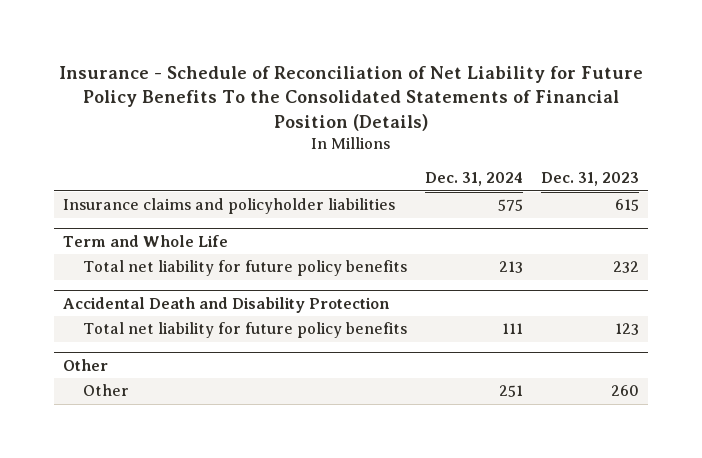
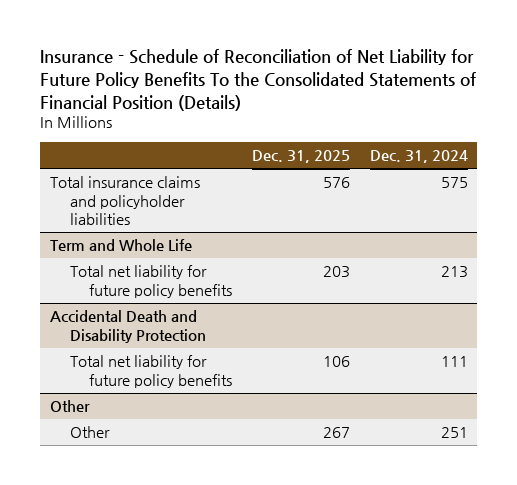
[540,172,639,187] Dec. 31, 2023 -> none
none -> [251,150,350,164] Dec. 31, 2025
[63,198,396,215] Insurance claims and policyholder liabilities -> [49,176,200,226] Total insurance claims and policyholder liabilities

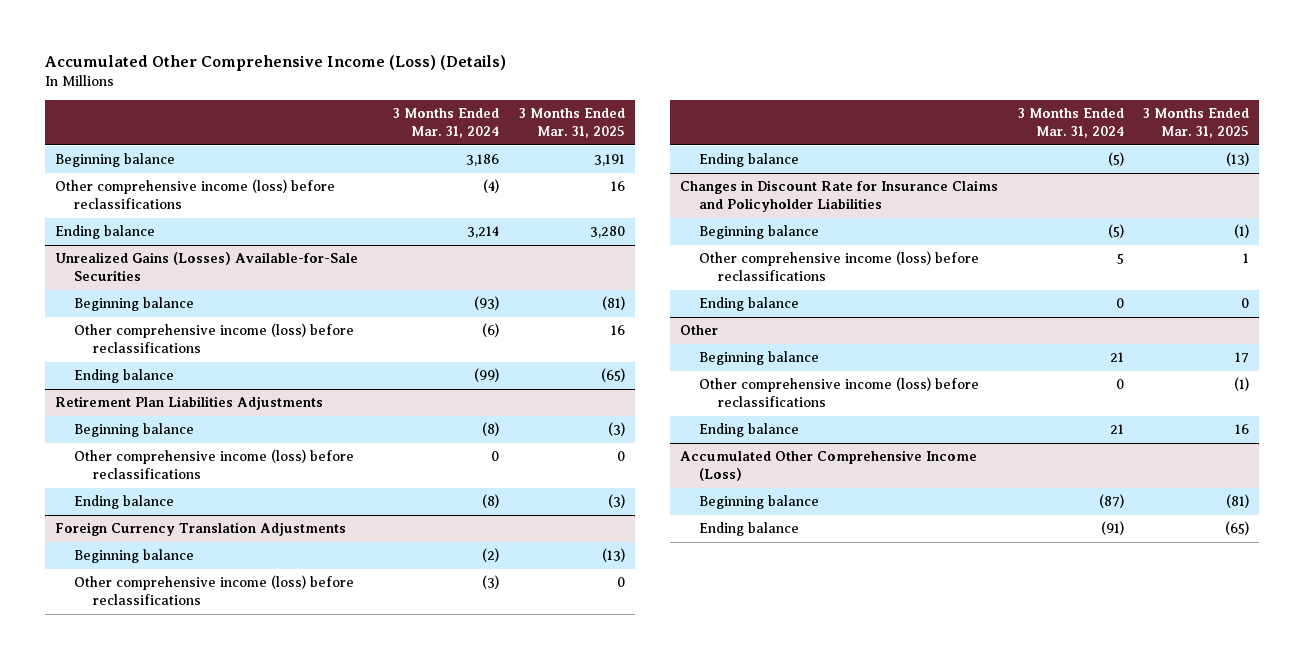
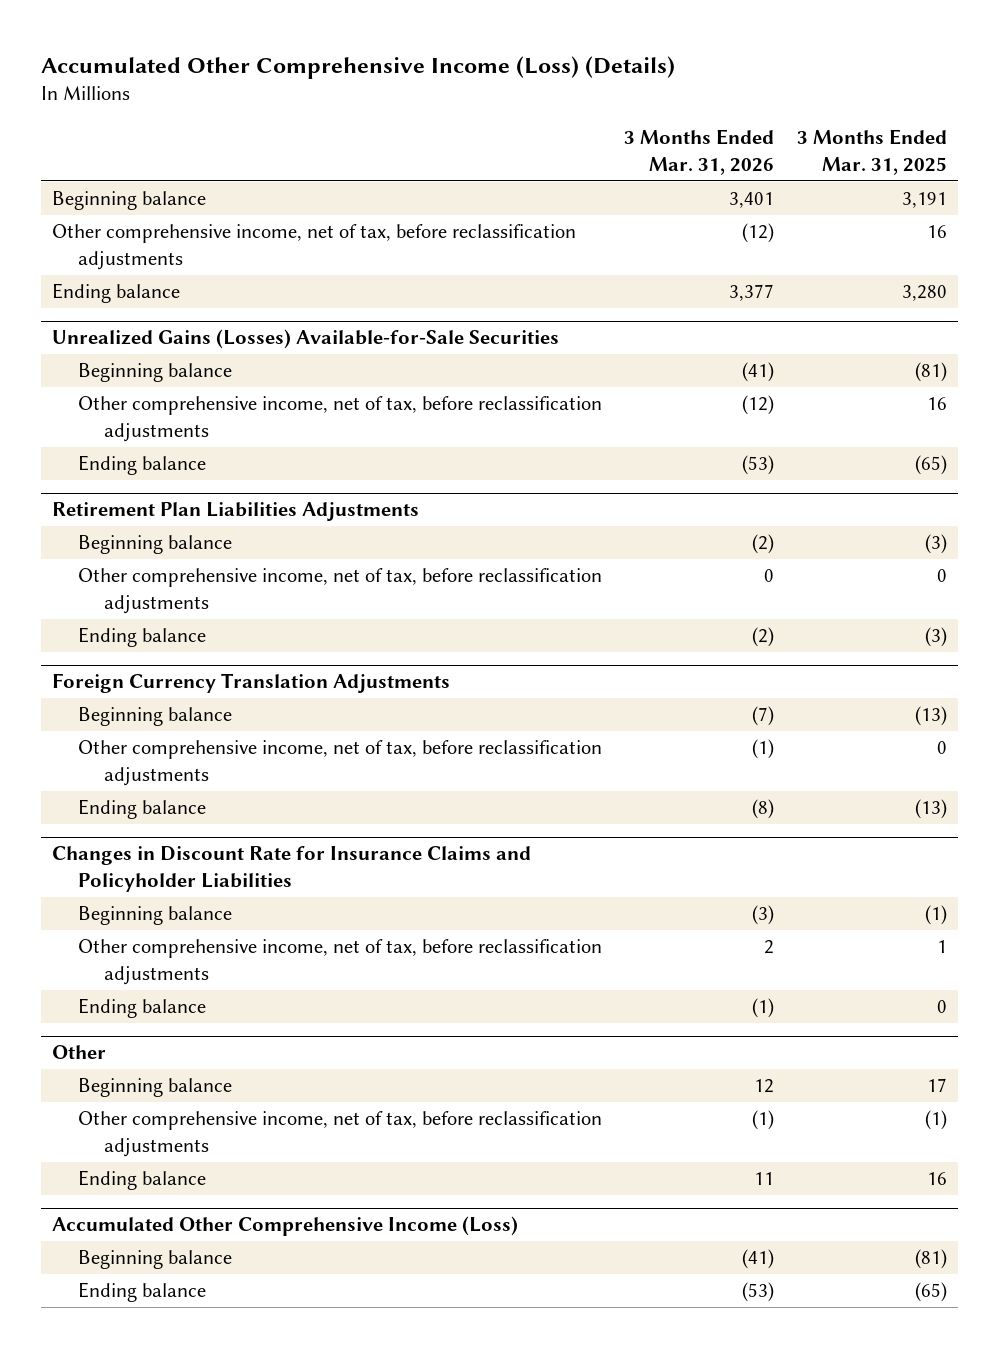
[392,108,499,139] 3 Months Ended Mar. 31, 2024 -> none
none -> [624,129,775,175] 3 Months Ended Mar. 31, 2026
[54,179,335,210] Other comprehensive income (loss) before reclassifications -> [51,224,576,270] Other comprehensive income, net of tax, before reclassification adjustments
[74,323,355,354] Other comprehensive income (loss) before reclassifications -> [77,396,602,442] Other comprehensive income, net of tax, before reclassification adjustments
[74,449,355,480] Other comprehensive income (loss) before reclassifications -> [77,568,602,614] Other comprehensive income, net of tax, before reclassification adjustments
[74,575,355,606] Other comprehensive income (loss) before reclassifications -> [77,740,602,786] Other comprehensive income, net of tax, before reclassification adjustments
[698,251,979,282] Other comprehensive income (loss) before reclassifications -> [77,939,602,985] Other comprehensive income, net of tax, before reclassification adjustments
[698,377,979,408] Other comprehensive income (loss) before reclassifications -> [77,1111,602,1157] Other comprehensive income, net of tax, before reclassification adjustments

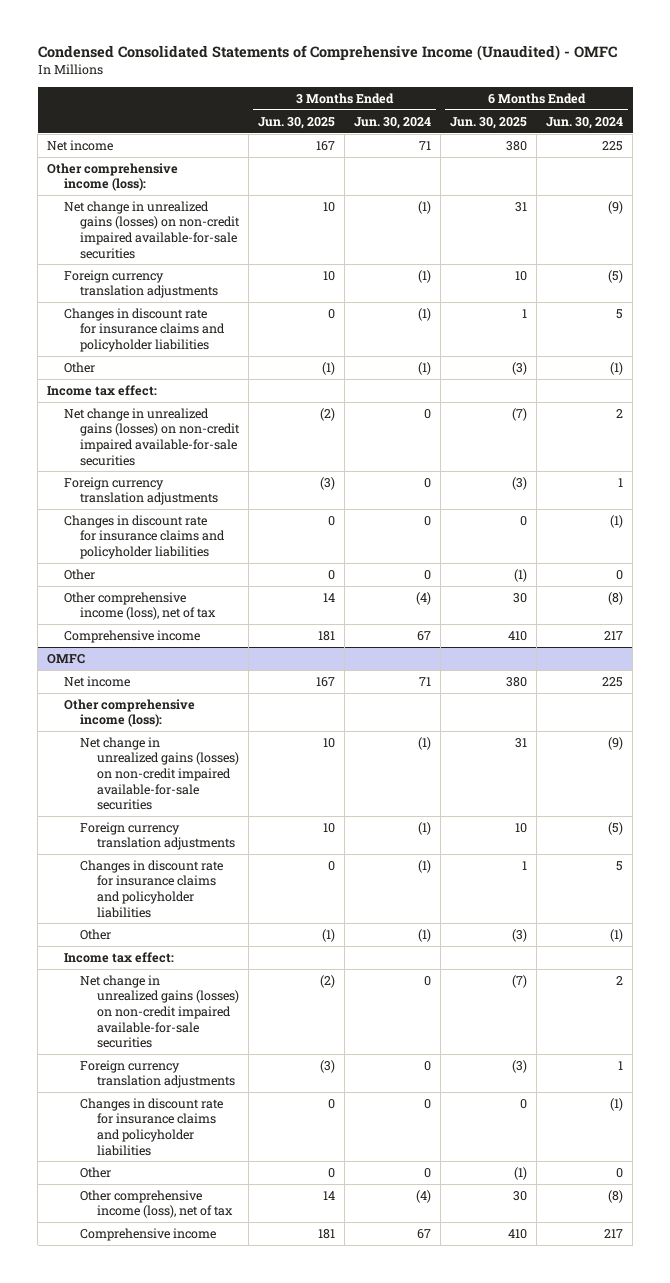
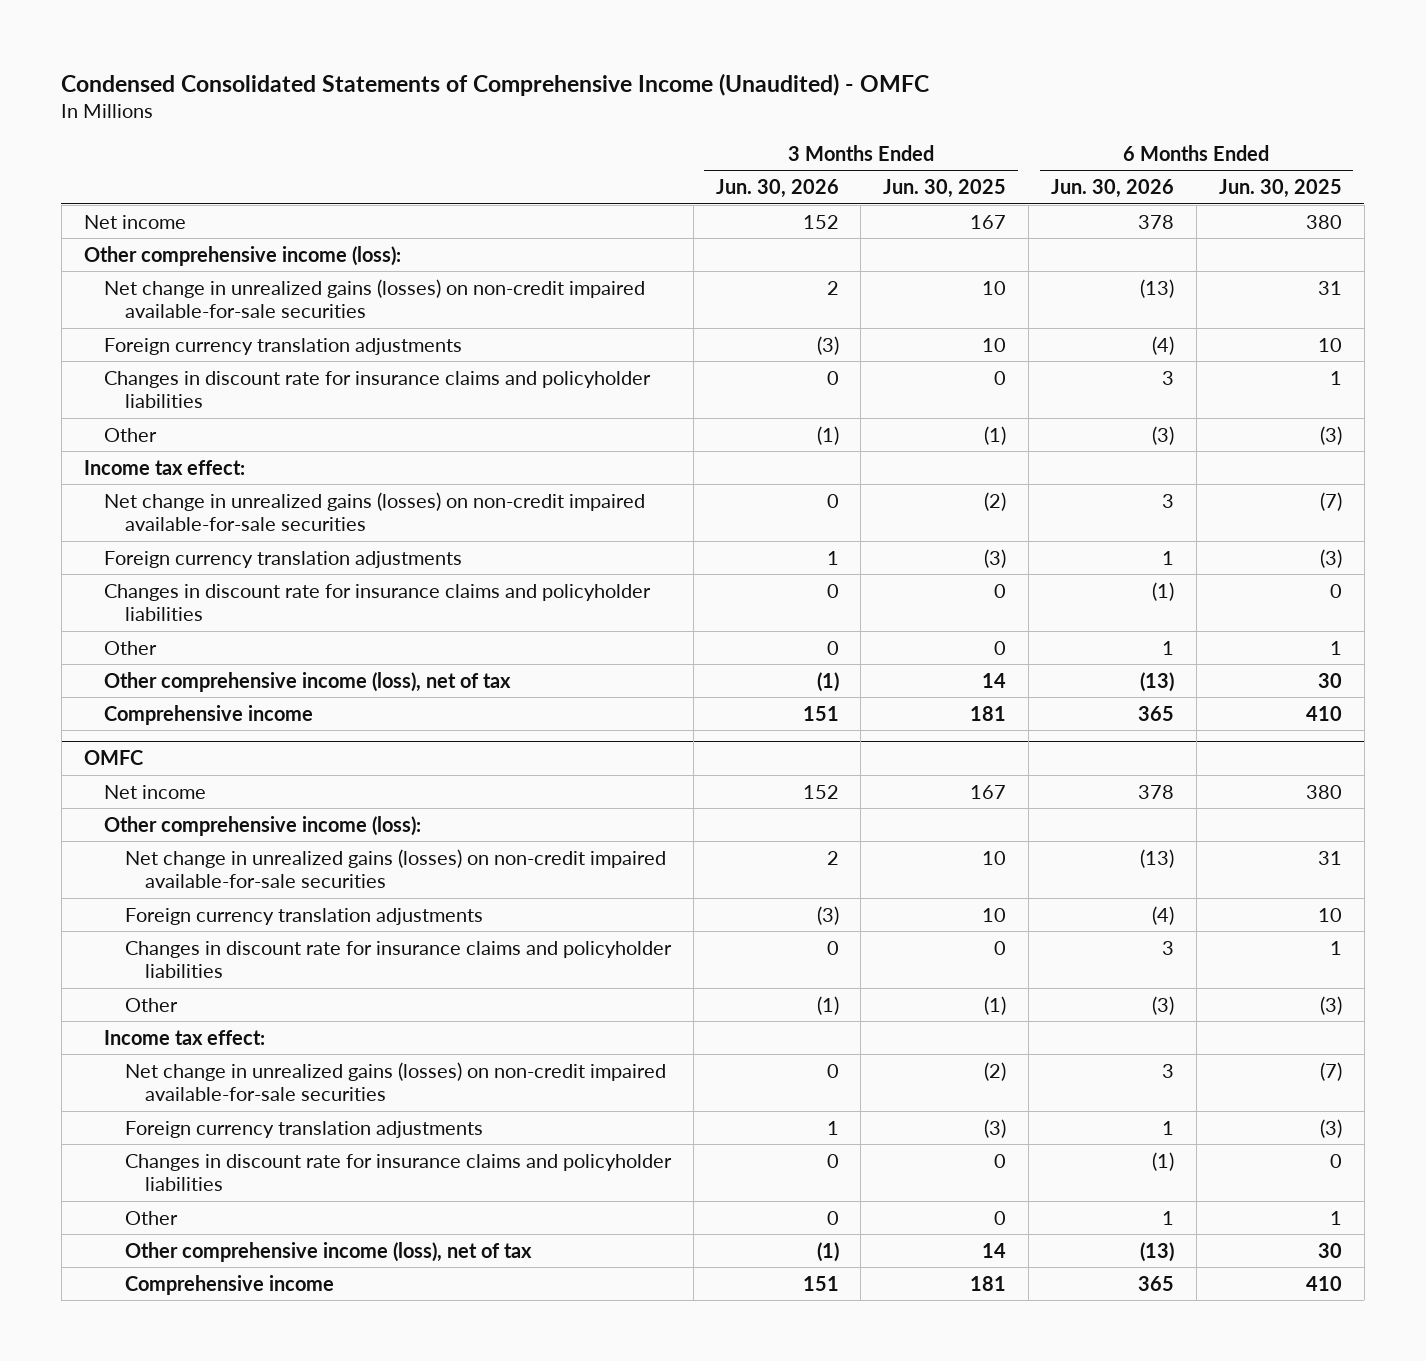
[354,116,432,129] Jun. 30, 2024 -> none
[546,116,624,129] Jun. 30, 2024 -> none
none -> [715,179,839,199] Jun. 30, 2026
none -> [1051,179,1175,199] Jun. 30, 2026
[514,568,528,582] (1) -> [1329,640,1342,655] 1
[514,1166,528,1180] (1) -> [1329,1210,1342,1225] 1

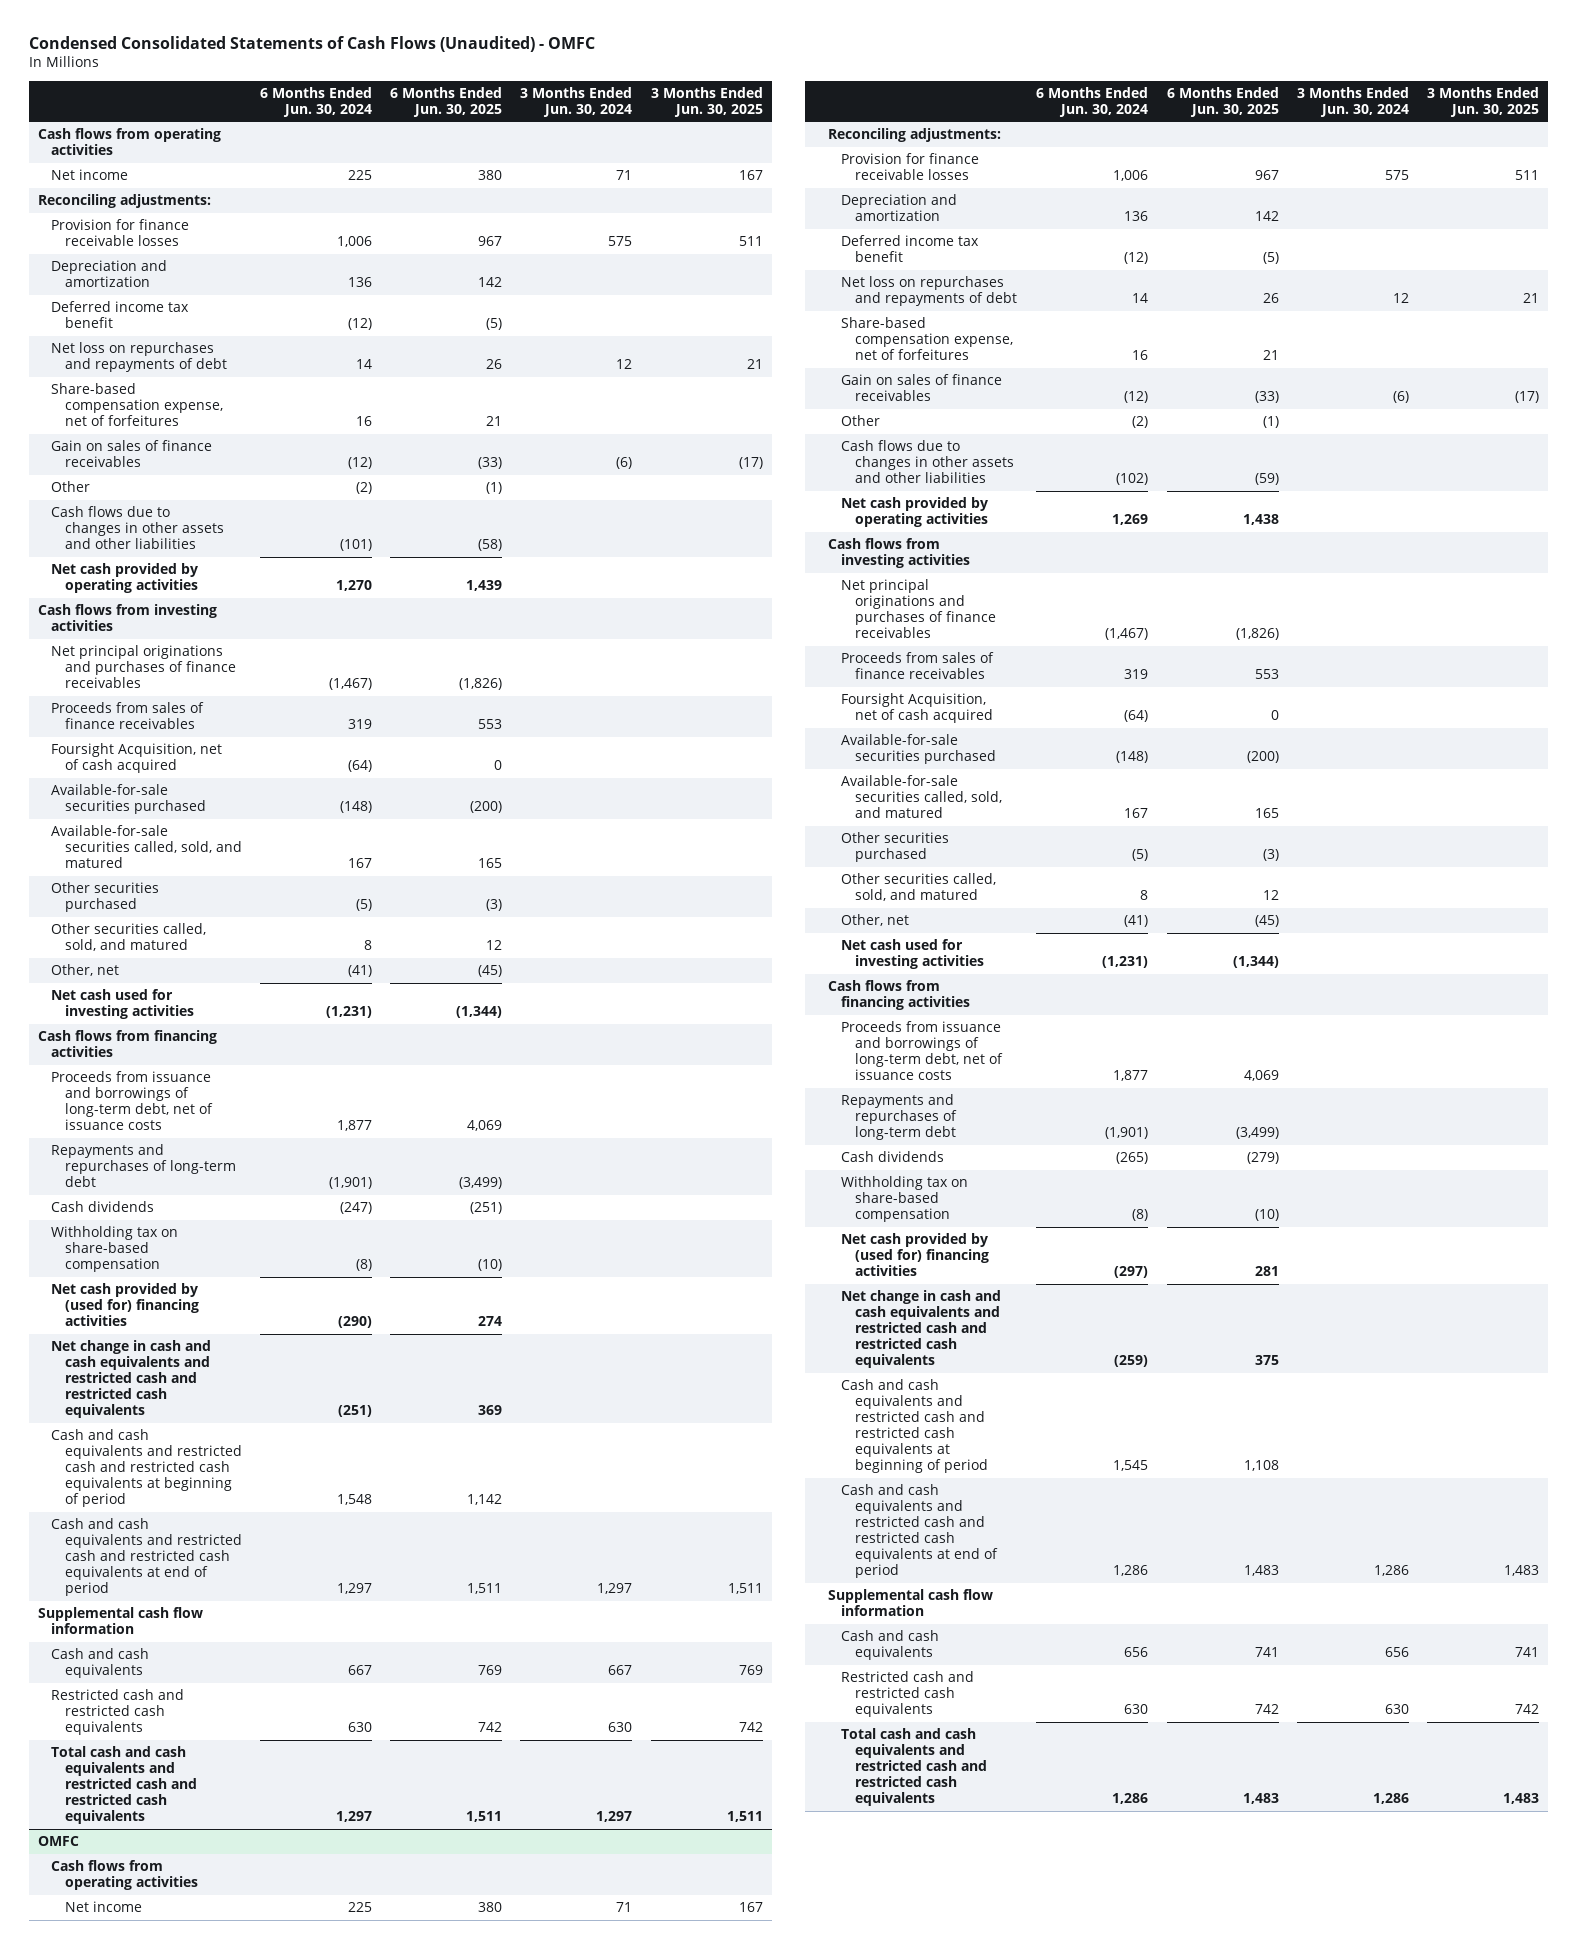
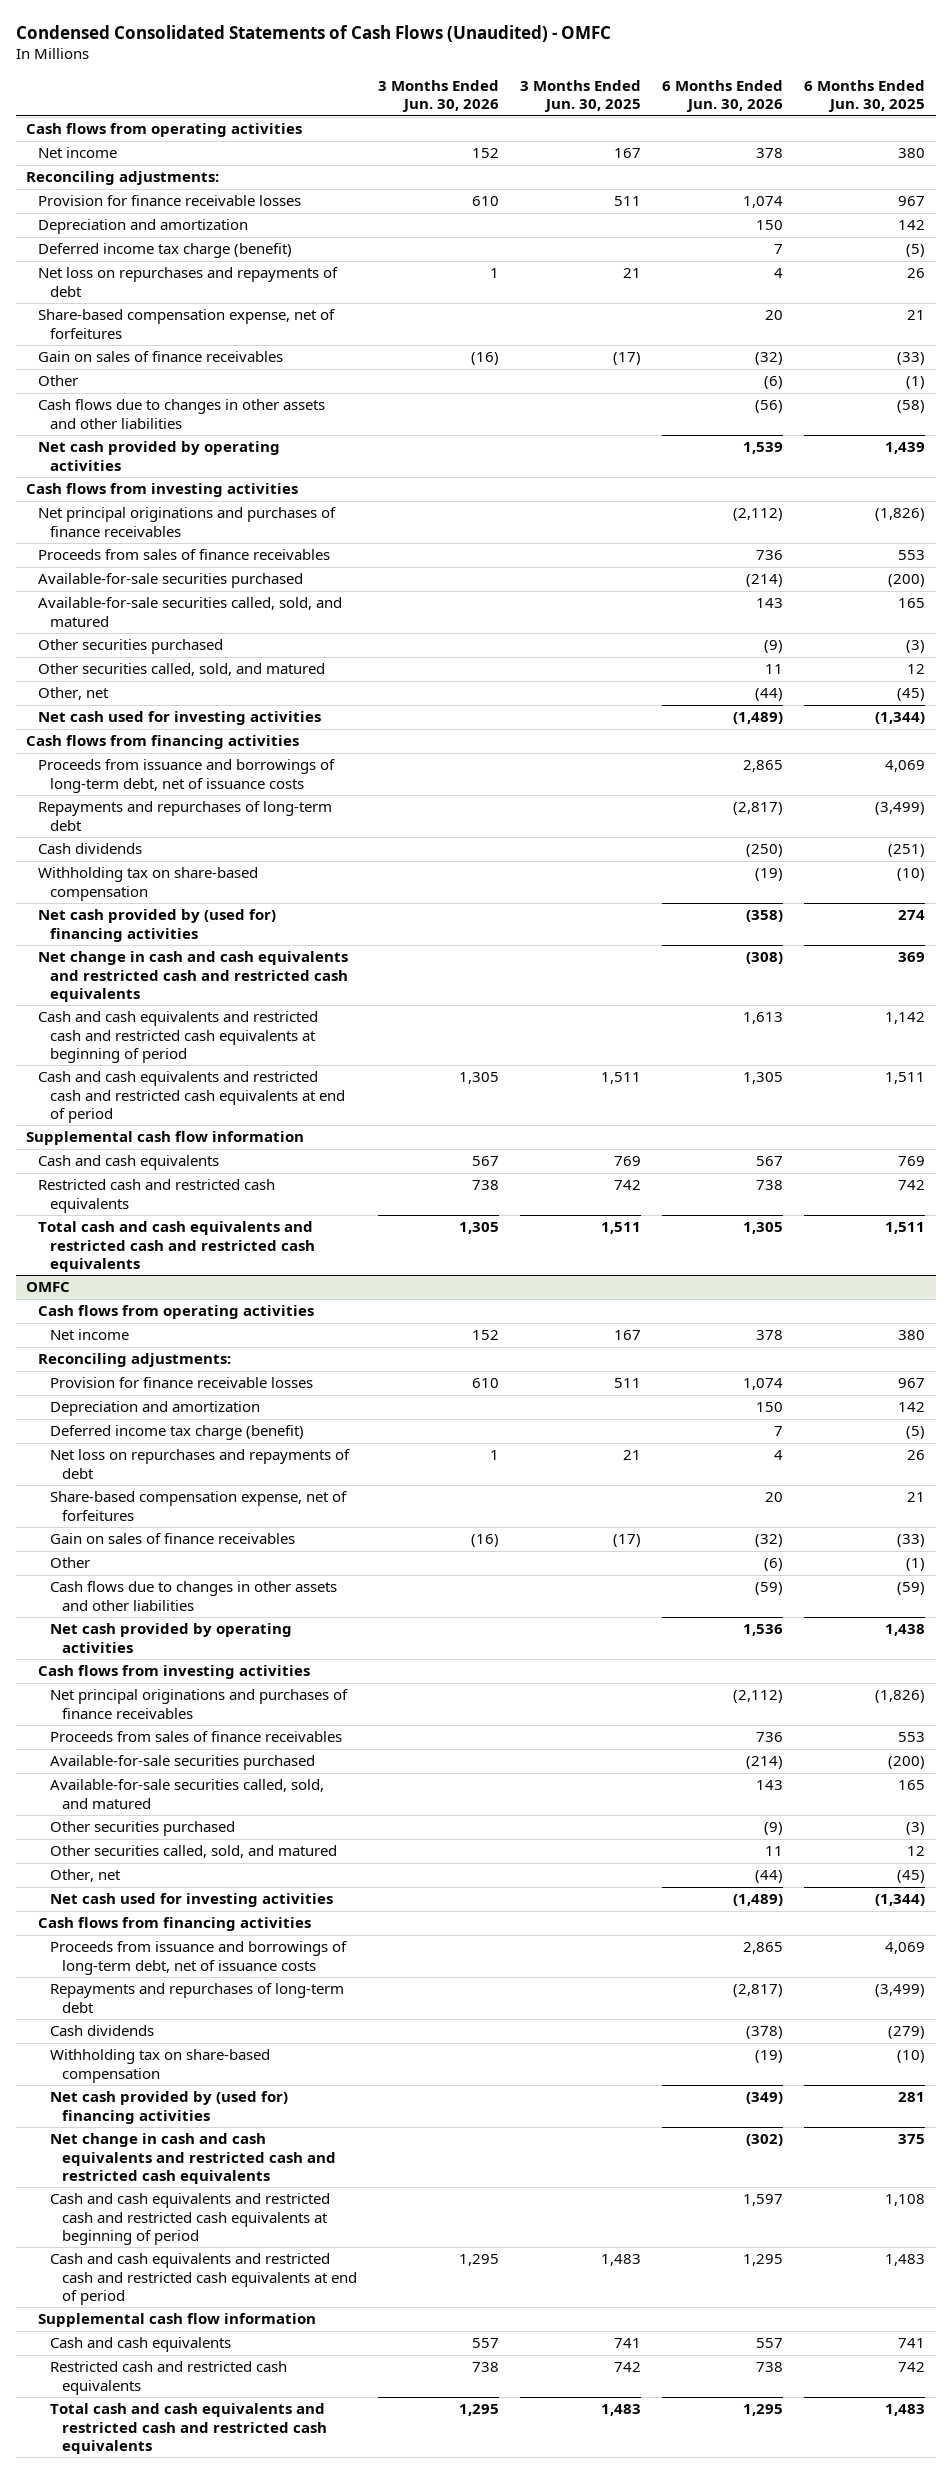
[260,86,373,117] 6 Months Ended Jun. 30, 2024 -> none
[520,86,633,117] 3 Months Ended Jun. 30, 2024 -> none
none -> [378,79,500,113] 3 Months Ended Jun. 30, 2026
none -> [662,79,784,113] 6 Months Ended Jun. 30, 2026
[51,301,190,329] Deferred income tax benefit -> [38,243,293,259] Deferred income tax charge (benefit)
[51,743,223,774] Foursight Acquisition, net of cash acquired -> none
[841,235,980,263] Deferred income tax benefit -> [50,1425,305,1441] Deferred income tax charge (benefit)
[841,693,993,724] Foursight Acquisition, net of cash acquired -> none

